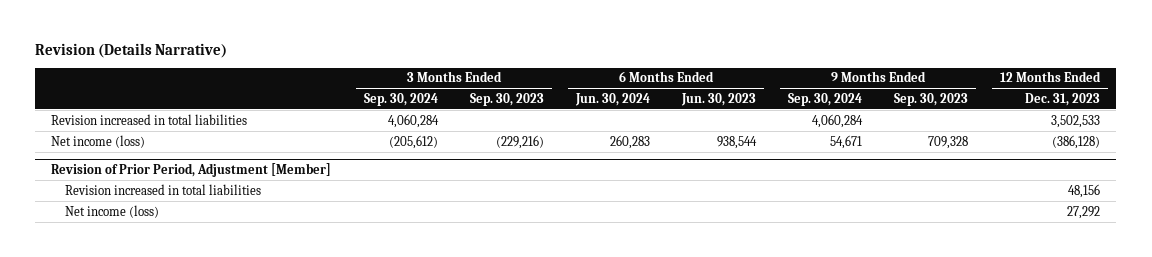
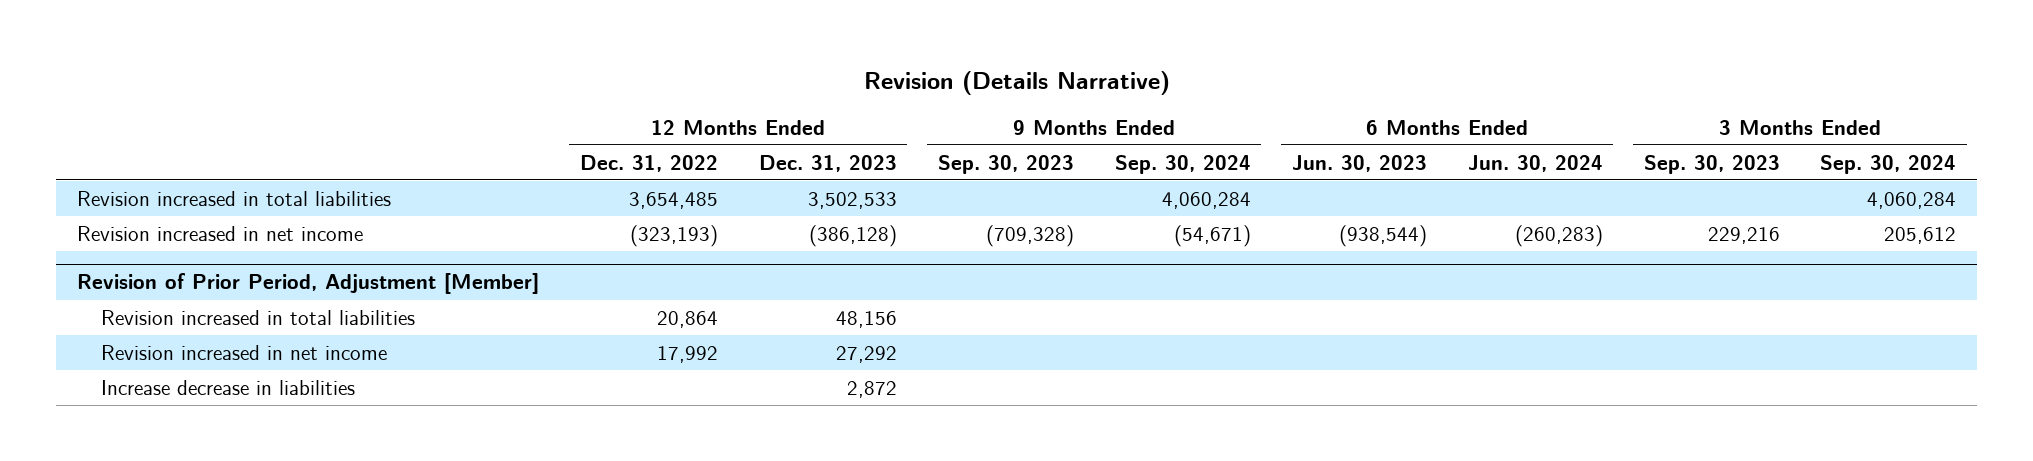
none -> [579,154,718,172] Dec. 31, 2022
[51,134,146,148] Net income (loss) -> [76,225,363,241] Revision increased in net income
[388,134,438,149] (205,612) -> [1884,226,1957,244] 205,612
[495,134,544,149] (229,216) -> [1707,226,1780,244] 229,216
[609,134,650,149] 260,283 -> [1514,224,1603,247] (260,283)
[716,135,757,149] 938,544 -> [1338,224,1427,247] (938,544)
[830,134,863,149] 54,671 -> [1173,224,1251,247] (54,671)
[928,135,969,149] 709,328 -> [985,224,1074,247] (709,328)
[64,204,159,218] Net income (loss) -> [100,344,387,360] Revision increased in net income
none -> [100,379,355,395] Increase decrease in liabilities

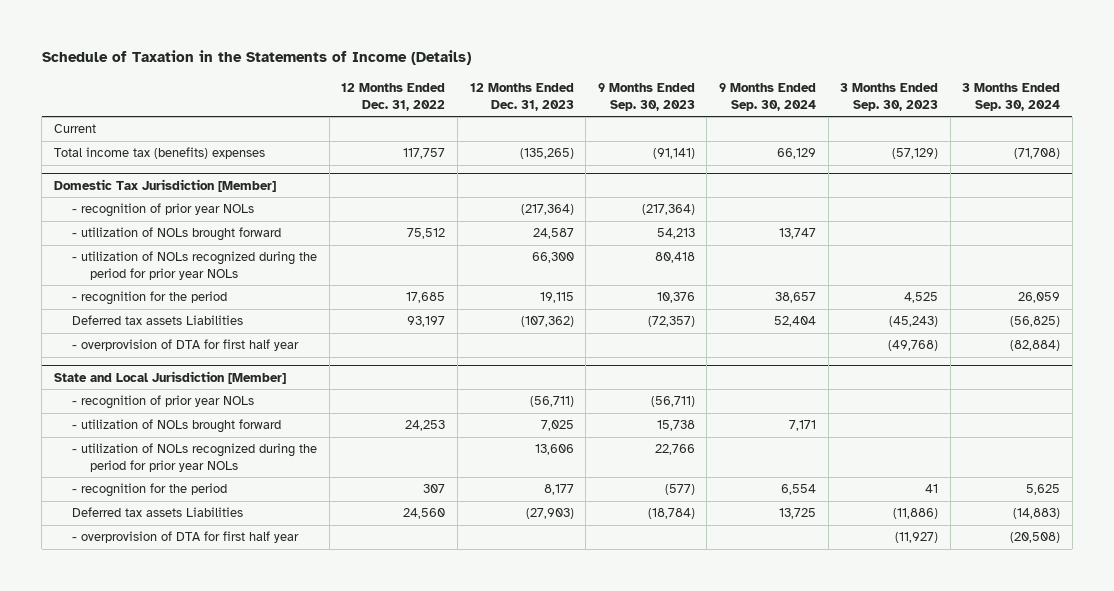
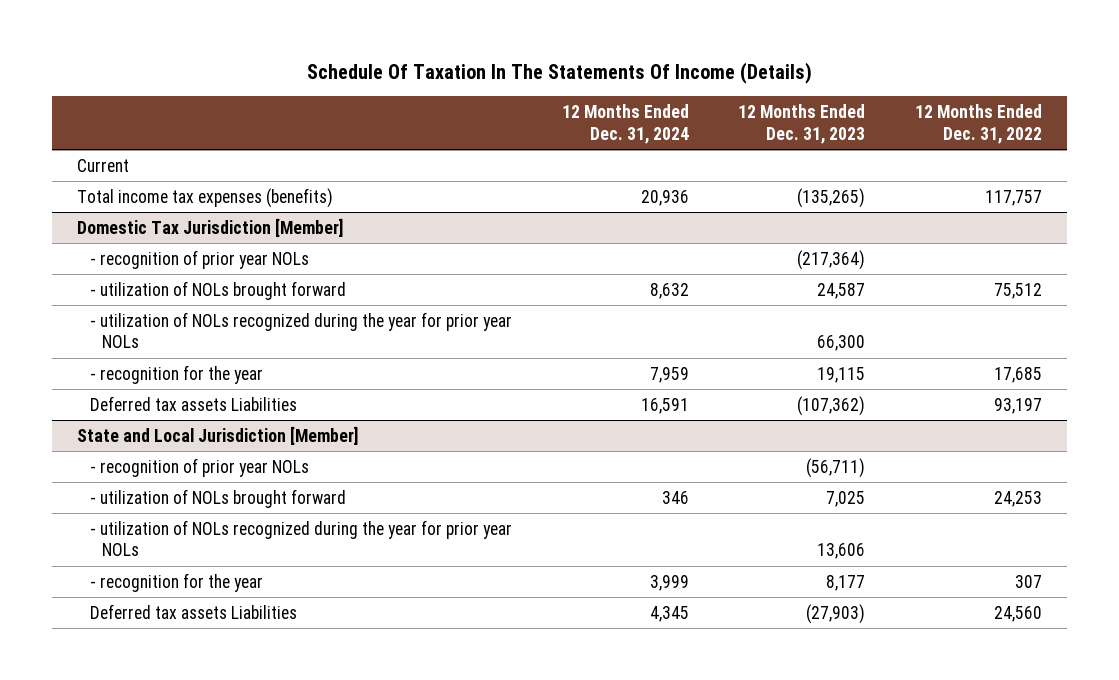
[41,50,471,66] Schedule of Taxation in the Statements of Income (Details) -> [306,62,812,85] Schedule Of Taxation In The Statements Of Income (Details)
[597,83,695,111] 9 Months Ended Sep. 30, 2023 -> none
[718,83,816,111] 9 Months Ended Sep. 30, 2024 -> none
[840,83,939,111] 3 Months Ended Sep. 30, 2023 -> none
[962,83,1061,111] 3 Months Ended Sep. 30, 2024 -> none
none -> [561,104,689,144] 12 Months Ended Dec. 31, 2024
[54,147,266,160] Total income tax (benefits) expenses -> [77,187,334,208] Total income tax expenses (benefits)
[72,251,318,281] - utilization of NOLs recognized during the period for prior year NOLs -> [89,311,512,349] - utilization of NOLs recognized during the year for prior year NOLs
[72,291,228,306] - recognition for the period -> [89,364,263,384] - recognition for the year
[72,339,300,352] - overprovision of DTA for first half year -> none
[72,443,318,473] - utilization of NOLs recognized during the period for prior year NOLs -> [89,519,512,557] - utilization of NOLs recognized during the year for prior year NOLs
[72,483,228,498] - recognition for the period -> [89,572,263,592] - recognition for the year
[72,531,300,544] - overprovision of DTA for first half year -> none

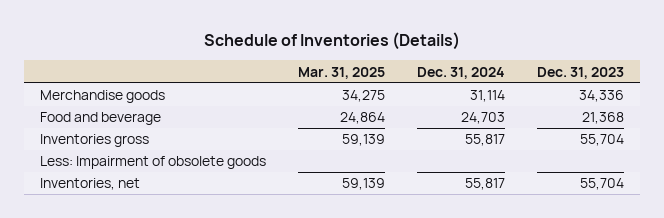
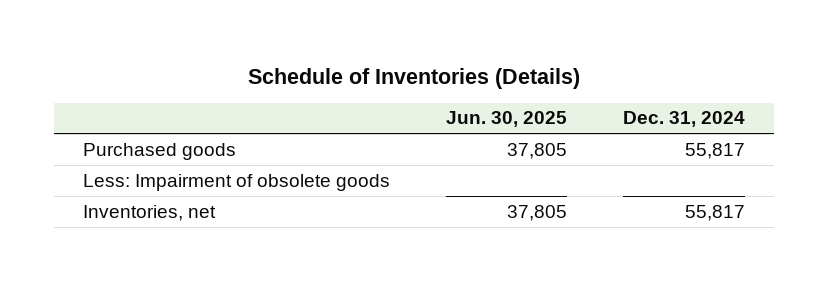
[298,66,386,79] Mar. 31, 2025 -> none
[536,66,624,79] Dec. 31, 2023 -> none
none -> [446,111,568,128] Jun. 30, 2025
[40,112,162,126] Food and beverage -> none
[40,134,150,148] Inventories gross -> none
[40,90,166,104] Merchandise goods -> [82,142,236,160] Purchased goods
[469,90,505,103] 31,114 -> [685,142,746,159] 55,817

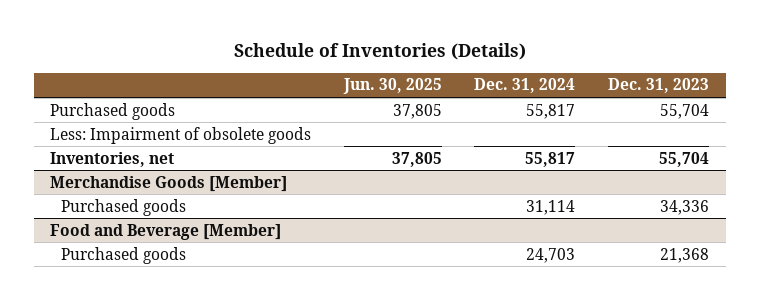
none -> [608,78,710,94] Dec. 31, 2023
none -> [49,175,287,192] Merchandise Goods [Member]
none -> [61,198,187,216] Purchased goods
none -> [49,223,281,240] Food and Beverage [Member]
none -> [61,246,187,264] Purchased goods

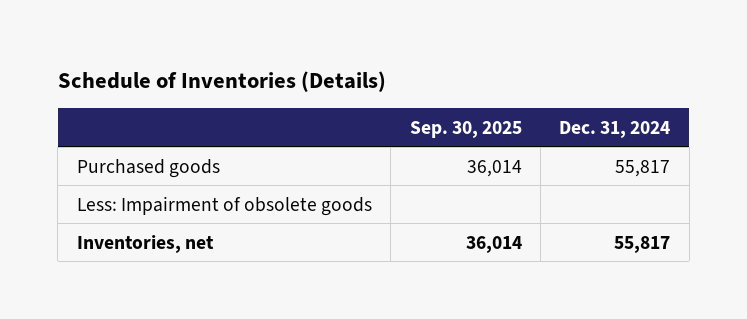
[342,78,442,95] Jun. 30, 2025 -> none
[608,78,710,94] Dec. 31, 2023 -> none
none -> [409,120,522,138] Sep. 30, 2025
[49,175,287,192] Merchandise Goods [Member] -> none
[61,198,187,216] Purchased goods -> none
[49,223,281,240] Food and Beverage [Member] -> none
[61,246,187,264] Purchased goods -> none

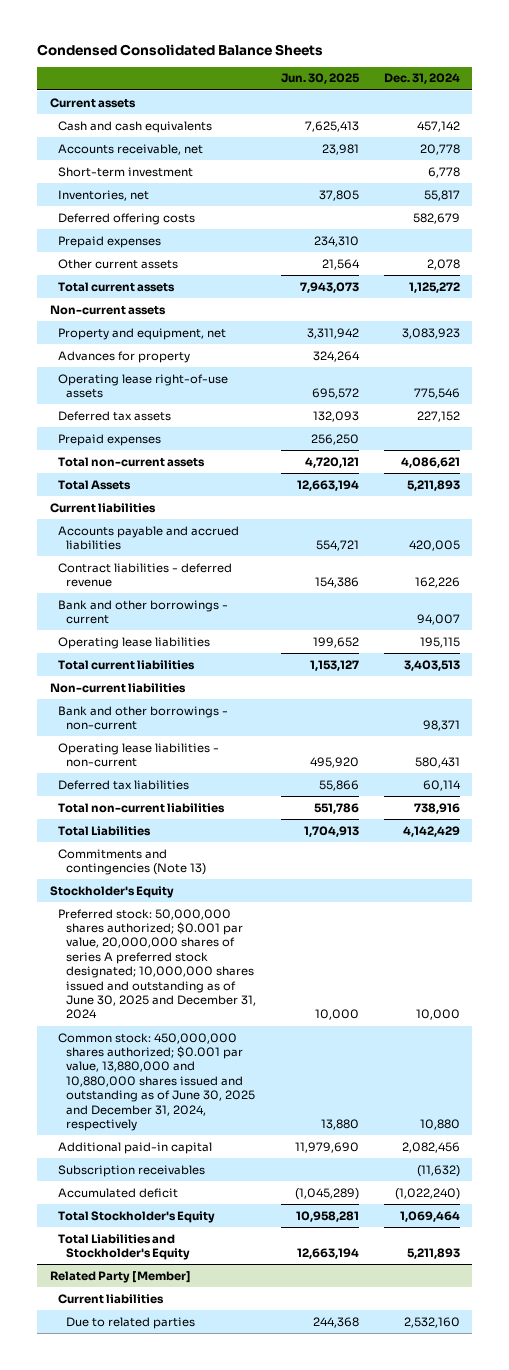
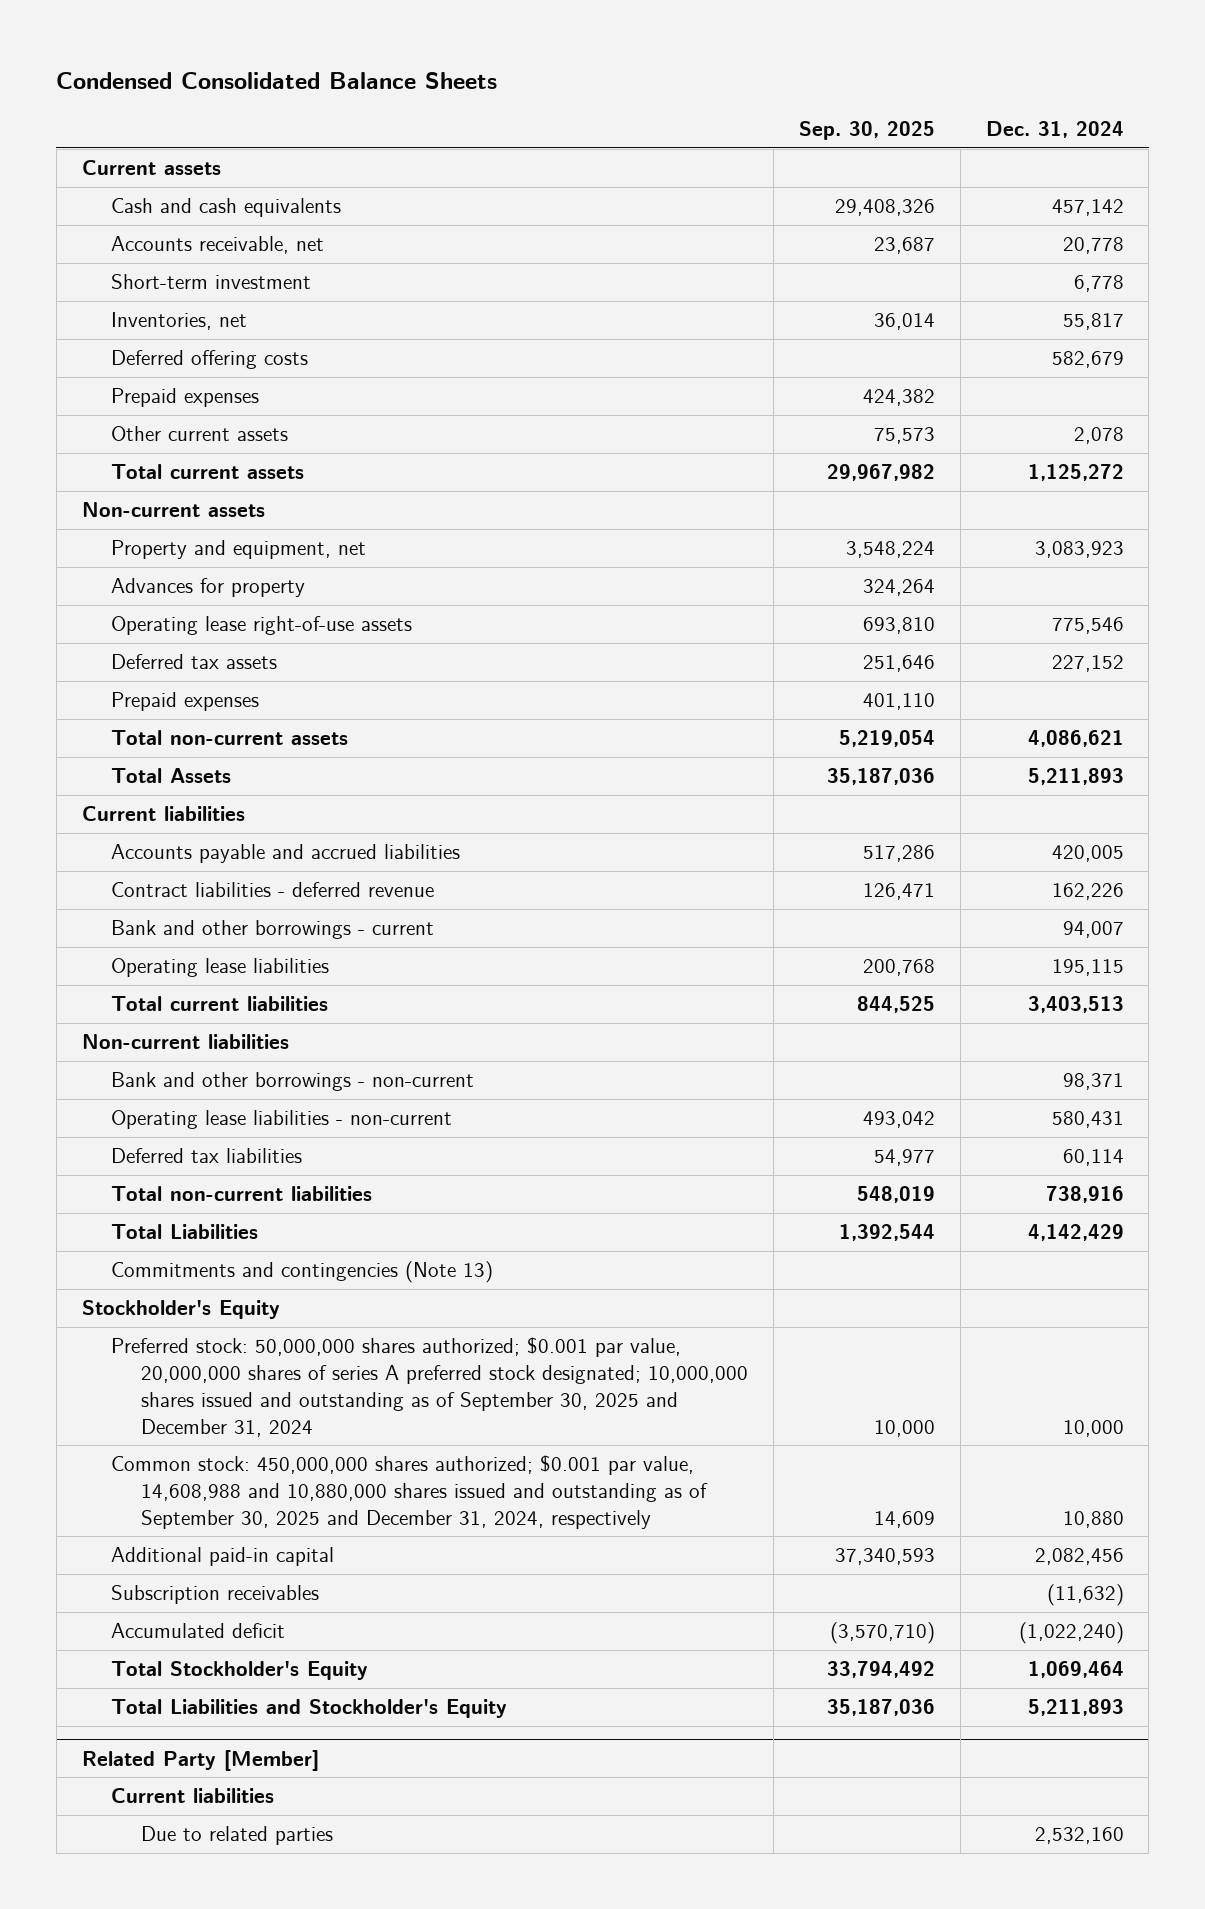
[280,73,360,85] Jun. 30, 2025 -> none
none -> [798,121,935,141] Sep. 30, 2025
[57,908,257,1020] Preferred stock: 50,000,000 shares authorized; $0.001 par value, 20,000,000 shares of series A preferred stock designated; 10,000,000 shares issued and outstanding as of June 30, 2025 and December 31, 2024 -> [111,1337,748,1437] Preferred stock: 50,000,000 shares authorized; $0.001 par value, 20,000,000 shares of series A preferred stock designated; 10,000,000 shares issued and outstanding as of September 30, 2025 and December 31, 2024
[57,1032,256,1132] Common stock: 450,000,000 shares authorized; $0.001 par value, 13,880,000 and 10,880,000 shares issued and outstanding as of June 30, 2025 and December 31, 2024, respectively -> [111,1455,708,1529] Common stock: 450,000,000 shares authorized; $0.001 par value, 14,608,988 and 10,880,000 shares issued and outstanding as of September 30, 2025 and December 31, 2024, respectively

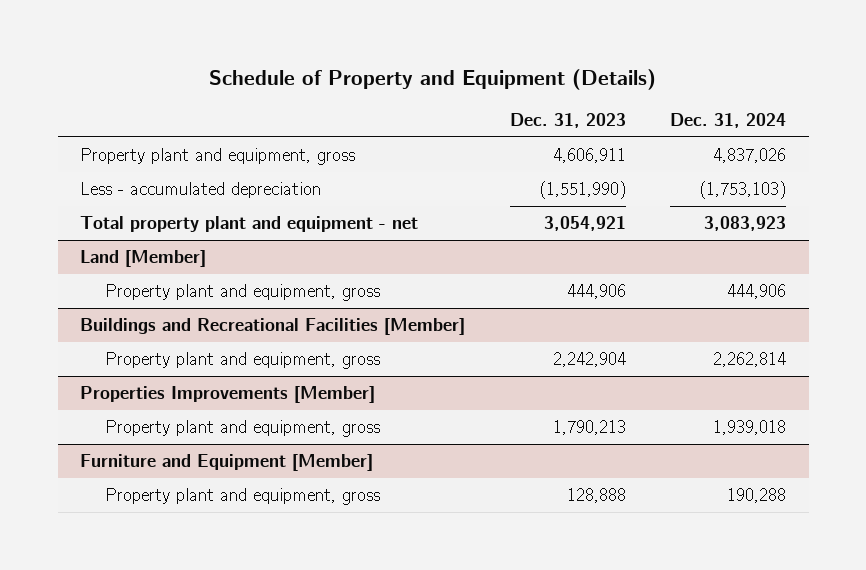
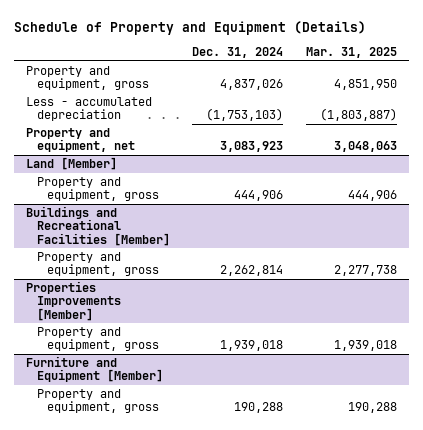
[509,113,626,129] Dec. 31, 2023 -> none
none -> [306,47,398,59] Mar. 31, 2025
[80,147,356,165] Property plant and equipment, gross -> [25,65,149,91] Property and equipment, gross
[80,215,419,232] Total property plant and equipment - net -> [25,127,135,153] Property and equipment, net
[105,283,381,301] Property plant and equipment, gross -> [36,176,160,202] Property and equipment, gross
[105,351,381,369] Property plant and equipment, gross -> [36,251,160,277] Property and equipment, gross
[105,419,381,437] Property plant and equipment, gross -> [36,326,160,352] Property and equipment, gross
[105,487,381,505] Property plant and equipment, gross -> [36,388,160,414] Property and equipment, gross

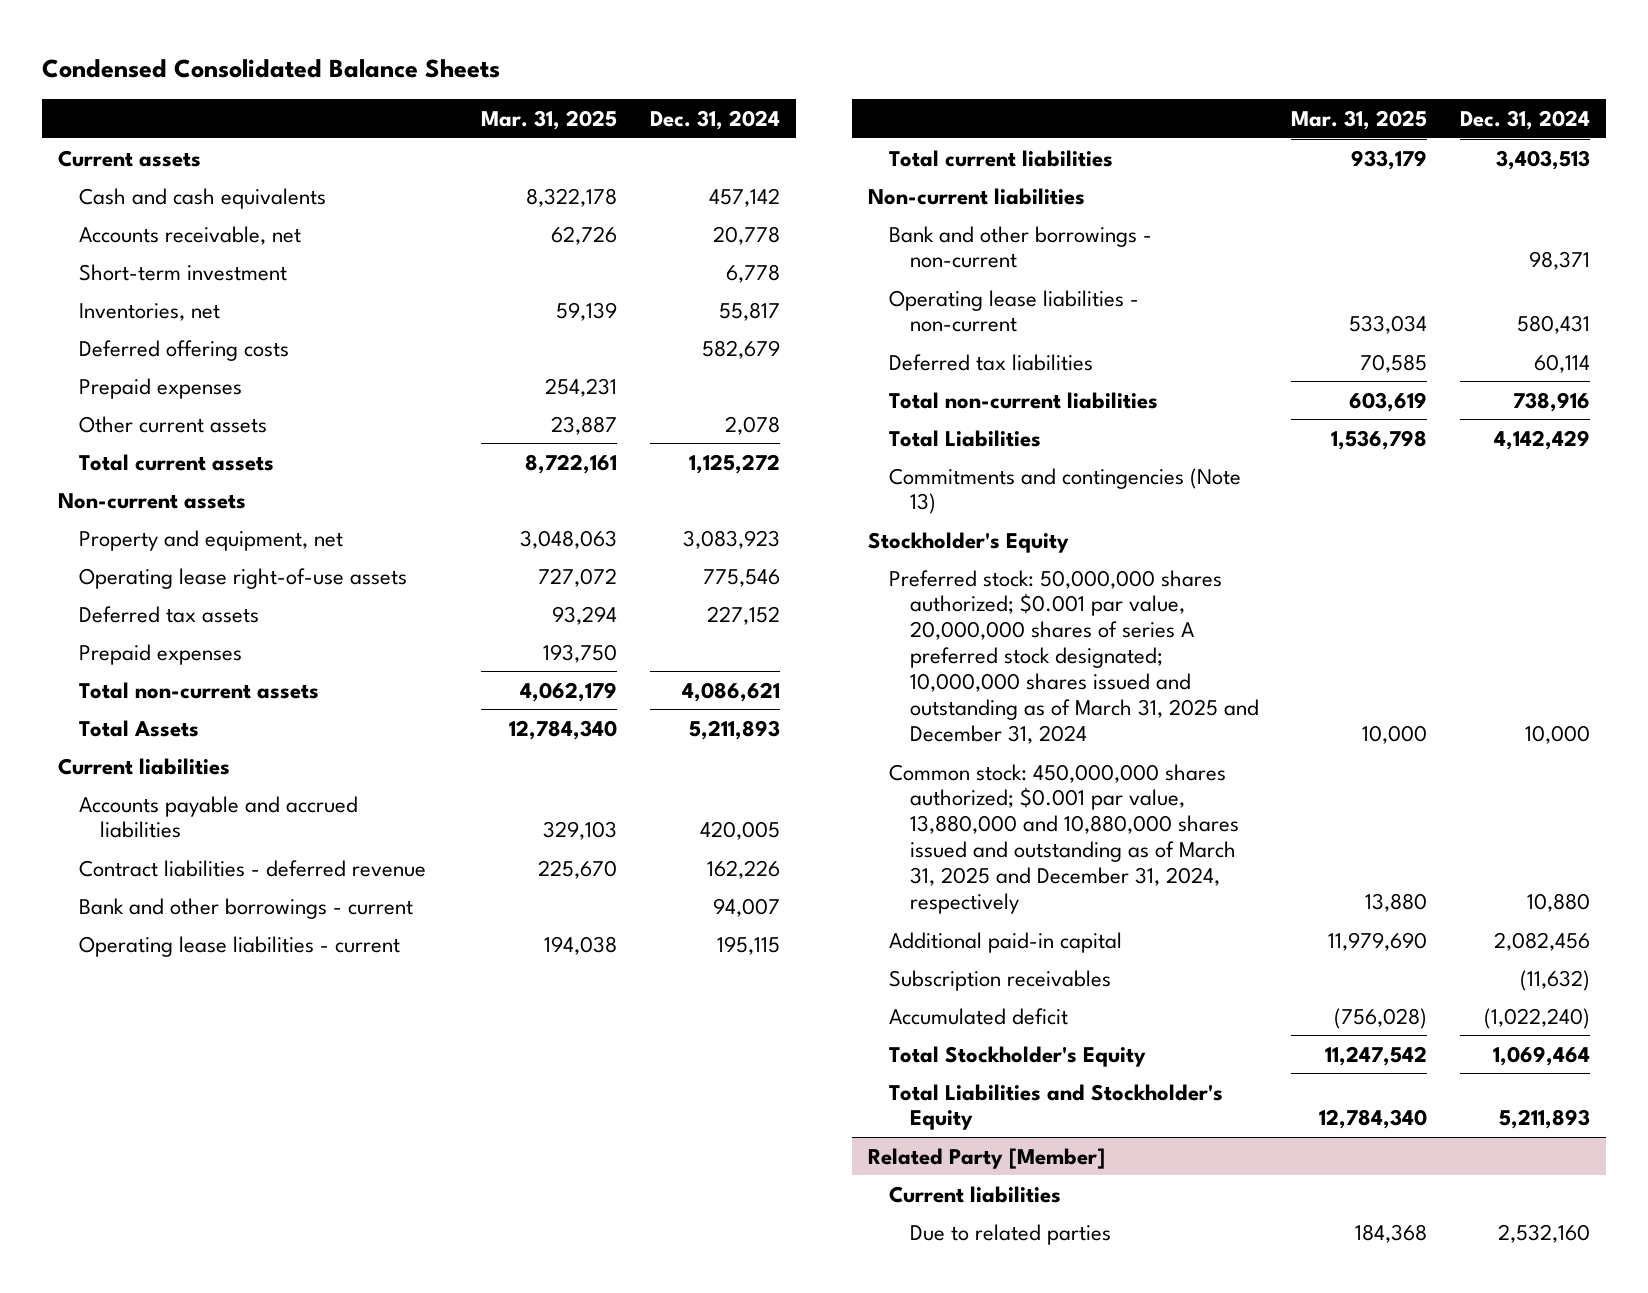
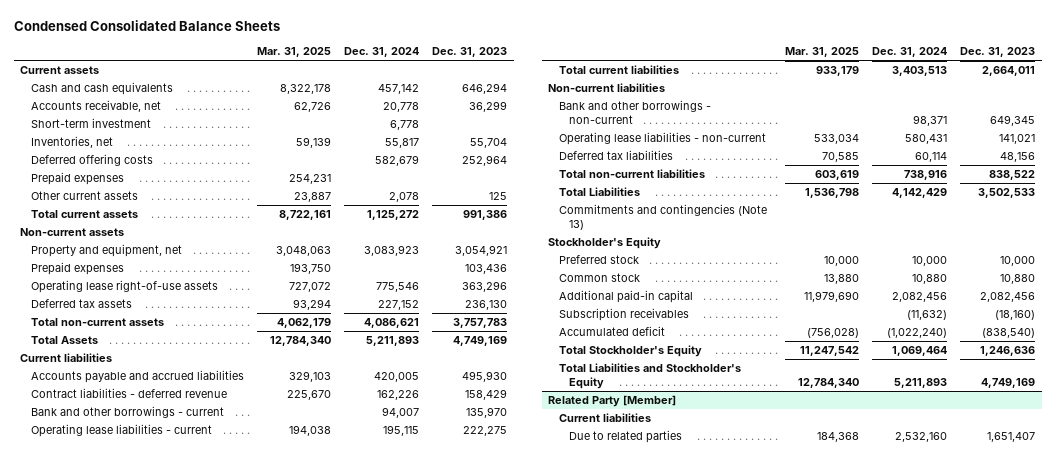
none -> [432,47,508,58] Dec. 31, 2023
[79,643,243,665] Prepaid expenses -> [30,262,124,276] Prepaid expenses
[889,569,1259,744] Preferred stock: 50,000,000 shares authorized; $0.001 par value, 20,000,000 shares of series A preferred stock designated; 10,000,000 shares issued and outstanding as of March 31, 2025 and December 31, 2024 -> [558,255,639,265] Preferred stock
[889,763,1239,914] Common stock: 450,000,000 shares authorized; $0.001 par value, 13,880,000 and 10,880,000 shares issued and outstanding as of March 31, 2025 and December 31, 2024, respectively -> [558,273,640,283] Common stock

